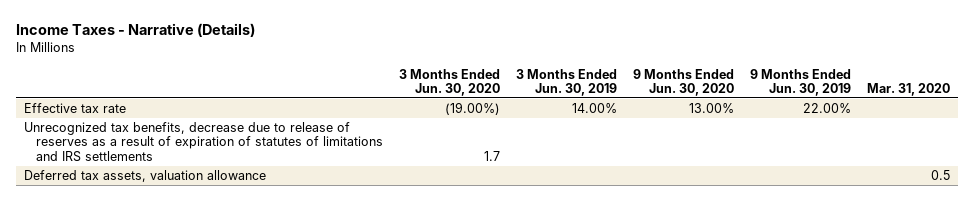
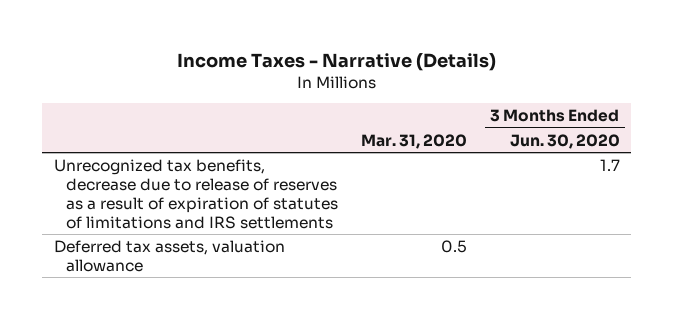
[515,68,617,97] 3 Months Ended Jun. 30, 2019 -> none
[632,68,734,97] 9 Months Ended Jun. 30, 2020 -> none
[749,68,851,97] 9 Months Ended Jun. 30, 2019 -> none
[24,102,127,113] Effective tax rate -> none

